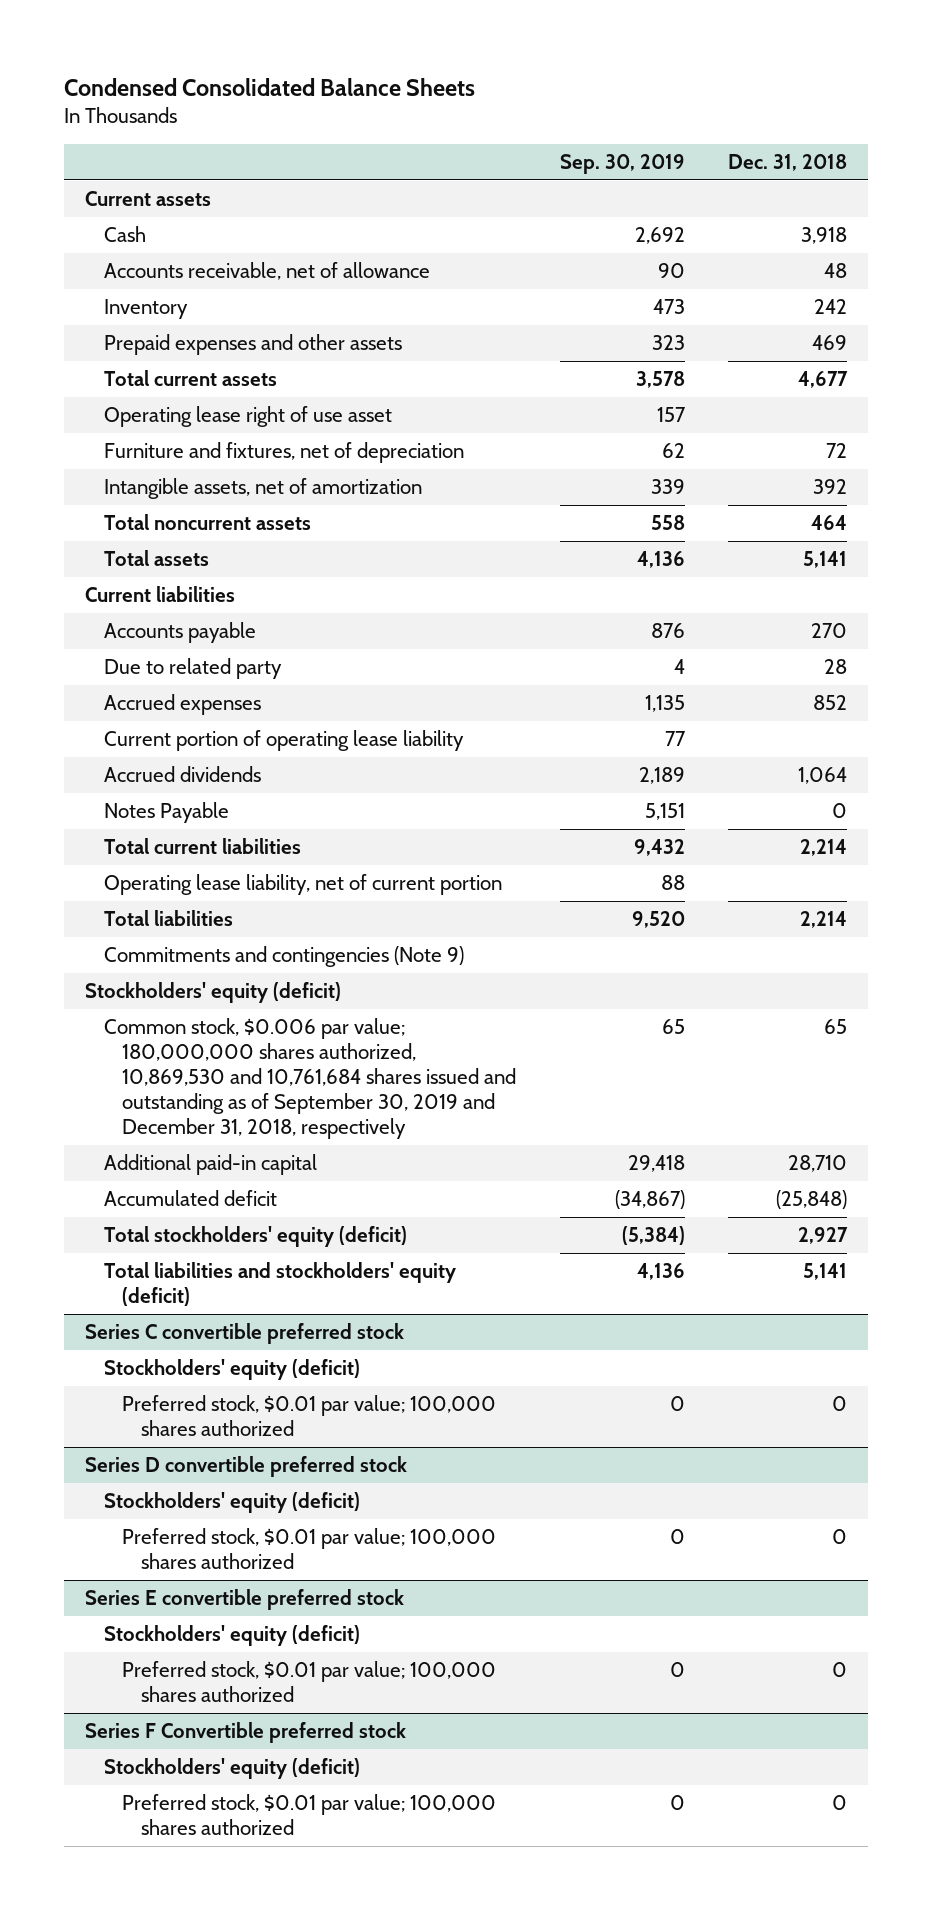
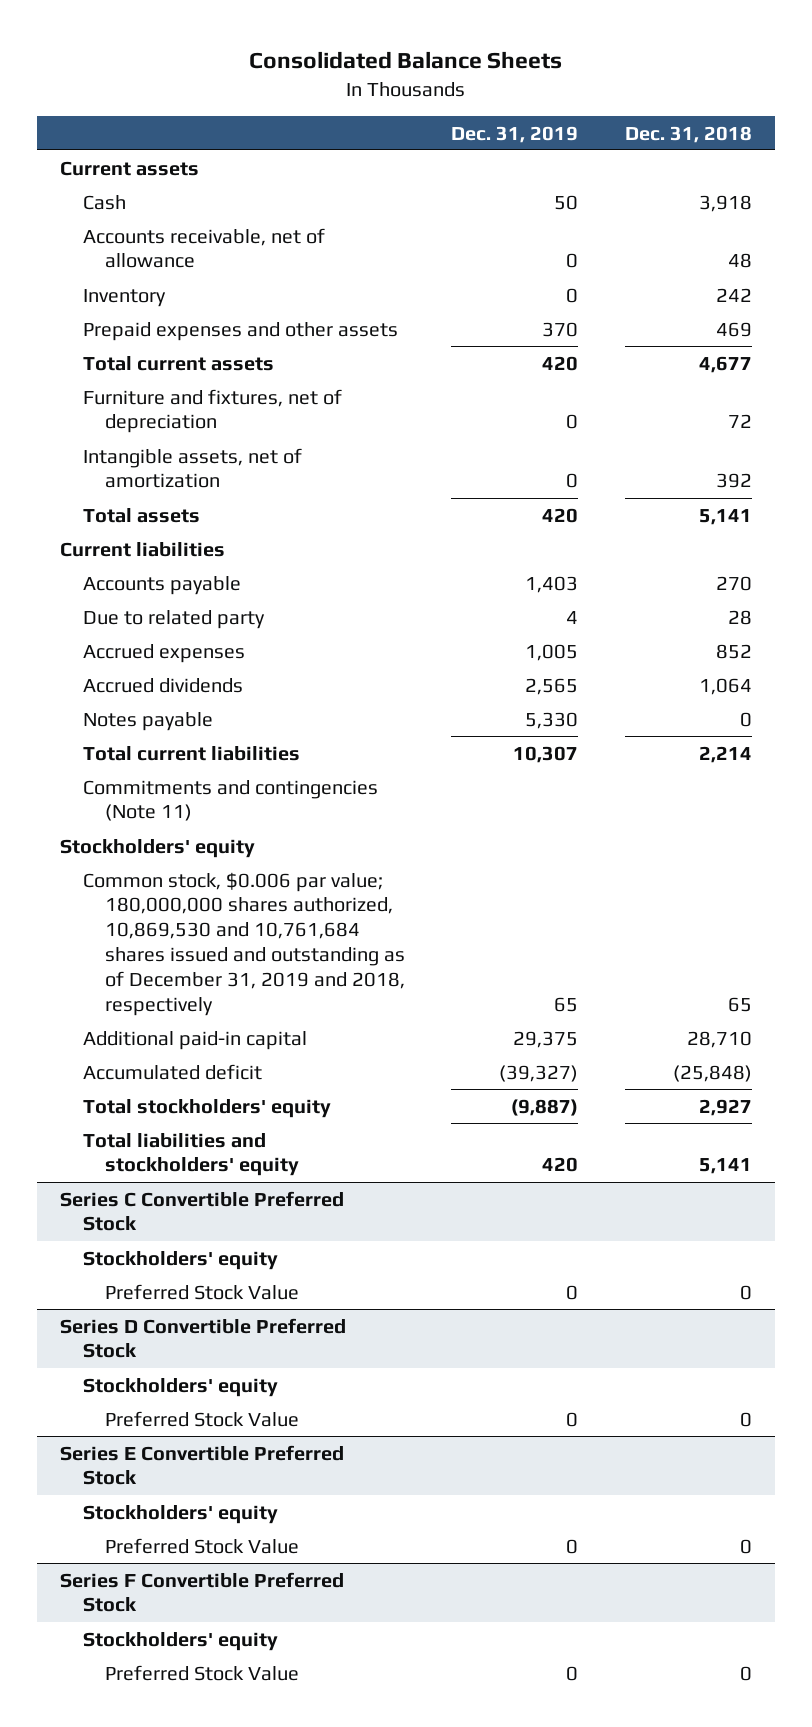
[63,77,475,96] Condensed Consolidated Balance Sheets -> [249,51,563,70] Consolidated Balance Sheets
[559,153,685,174] Sep. 30, 2019 -> none
none -> [451,125,579,143] Dec. 31, 2019
[103,406,392,428] Operating lease right of use asset -> none
[103,514,311,531] Total noncurrent assets -> none
[103,730,464,752] Current portion of operating lease liability -> none
[103,802,229,824] Notes Payable -> [82,711,213,731] Notes payable
[103,874,502,896] Operating lease liability, net of current portion -> none
[103,910,233,927] Total liabilities -> none
[103,946,464,968] Commitments and contingencies (Note 9) -> [82,779,378,822] Commitments and contingencies (Note 11)
[85,982,342,1004] Stockholders' equity (deficit) -> [60,838,256,858] Stockholders' equity
[103,1018,517,1140] Common stock, $0.006 par value; 180,000,000 shares authorized, 10,869,530 and 10,761,684 shares issued and outstanding as of September 30, 2019 and December 31, 2018, respectively -> [82,871,405,1016] Common stock, $0.006 par value; 180,000,000 shares authorized, 10,869,530 and 10,761,684 shares issued and outstanding as of December 31, 2019 and 2018, respectively
[103,1226,407,1248] Total stockholders' equity (deficit) -> [82,1098,331,1118] Total stockholders' equity
[103,1262,456,1307] Total liabilities and stockholders' equity (deficit) -> [82,1132,299,1177] Total liabilities and stockholders' equity
[85,1323,405,1345] Series C convertible preferred stock -> [60,1190,345,1232] Series C Convertible Preferred Stock
[103,1359,360,1381] Stockholders' equity (deficit) -> [82,1250,278,1270] Stockholders' equity
[122,1395,497,1437] Preferred stock, $0.01 par value; 100,000 shares authorized -> [104,1283,299,1300] Preferred Stock Value
[85,1456,408,1478] Series D convertible preferred stock -> [60,1317,347,1359] Series D Convertible Preferred Stock
[103,1492,360,1514] Stockholders' equity (deficit) -> [82,1377,278,1397] Stockholders' equity
[122,1528,497,1570] Preferred stock, $0.01 par value; 100,000 shares authorized -> [104,1410,299,1427] Preferred Stock Value
[85,1589,405,1611] Series E convertible preferred stock -> [60,1444,345,1486] Series E Convertible Preferred Stock
[103,1625,360,1647] Stockholders' equity (deficit) -> [82,1504,278,1524] Stockholders' equity
[122,1661,497,1703] Preferred stock, $0.01 par value; 100,000 shares authorized -> [104,1537,299,1554] Preferred Stock Value
[85,1722,407,1744] Series F Convertible preferred stock -> [60,1571,345,1613] Series F Convertible Preferred Stock
[103,1758,360,1780] Stockholders' equity (deficit) -> [82,1631,278,1651] Stockholders' equity
[122,1794,497,1836] Preferred stock, $0.01 par value; 100,000 shares authorized -> [104,1664,299,1681] Preferred Stock Value

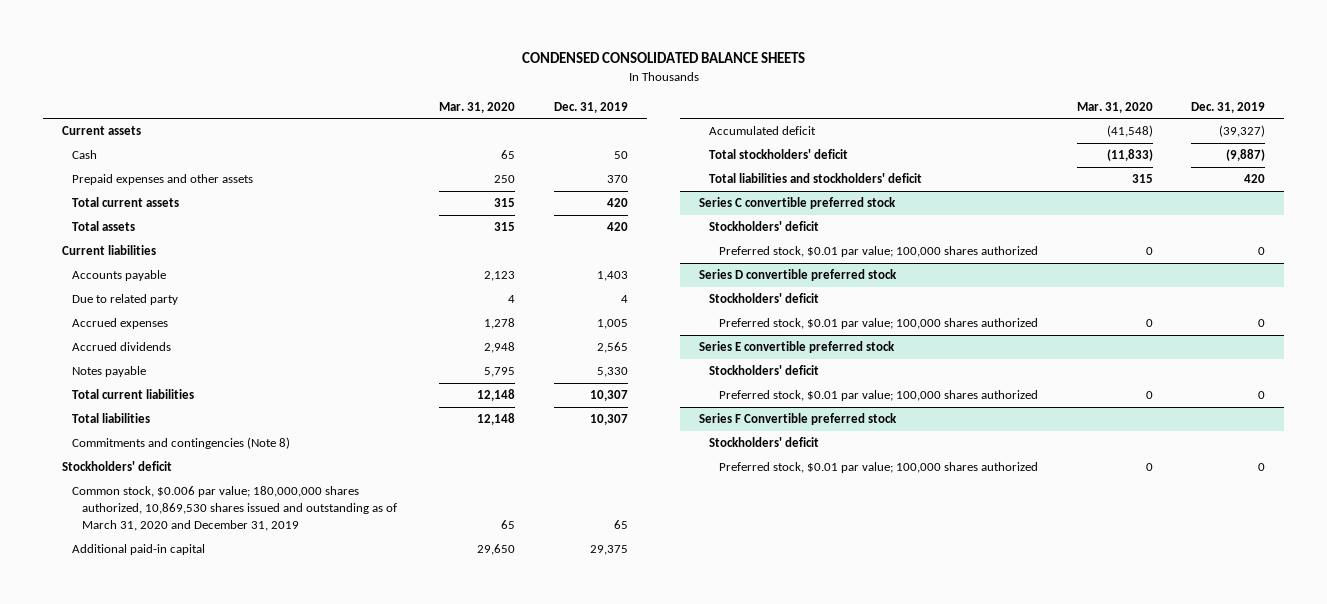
[249,51,563,70] Consolidated Balance Sheets -> [521,52,805,64] CONDENSED CONSOLIDATED BALANCE SHEETS
[624,125,752,143] Dec. 31, 2018 -> none
none -> [439,101,516,113] Mar. 31, 2020
[82,227,325,269] Accounts receivable, net of allowance -> none
[82,288,166,307] Inventory -> none
[82,388,342,434] Furniture and fixtures, net of depreciation -> none
[82,447,302,489] Intangible assets, net of amortization -> none
none -> [71,413,150,424] Total liabilities
[82,779,378,822] Commitments and contingencies (Note 11) -> [71,437,290,450] Commitments and contingencies (Note 8)
[60,838,256,858] Stockholders' equity -> [62,461,173,472] Stockholders' deficit
[82,871,405,1016] Common stock, $0.006 par value; 180,000,000 shares authorized, 10,869,530 and 10,761,684 shares issued and outstanding as of December 31, 2019 and 2018, respectively -> [71,486,397,531] Common stock, $0.006 par value; 180,000,000 shares authorized, 10,869,530 shares issued and outstanding as of March 31, 2020 and December 31, 2019
[82,1098,331,1118] Total stockholders' equity -> [709,149,849,160] Total stockholders' deficit
[82,1132,299,1177] Total liabilities and stockholders' equity -> [709,173,923,184] Total liabilities and stockholders' deficit
[60,1190,345,1232] Series C Convertible Preferred Stock -> [699,197,897,210] Series C convertible preferred stock
[82,1250,278,1270] Stockholders' equity -> [709,221,820,232] Stockholders' deficit
[104,1283,299,1300] Preferred Stock Value -> [719,246,1039,258] Preferred stock, $0.01 par value; 100,000 shares authorized
[60,1317,347,1359] Series D Convertible Preferred Stock -> [699,269,898,282] Series D convertible preferred stock
[82,1377,278,1397] Stockholders' equity -> [709,293,820,304] Stockholders' deficit
[104,1410,299,1427] Preferred Stock Value -> [719,318,1039,330] Preferred stock, $0.01 par value; 100,000 shares authorized
[60,1444,345,1486] Series E Convertible Preferred Stock -> [699,341,896,354] Series E convertible preferred stock
[82,1504,278,1524] Stockholders' equity -> [709,365,820,376] Stockholders' deficit
[104,1537,299,1554] Preferred Stock Value -> [719,390,1039,402] Preferred stock, $0.01 par value; 100,000 shares authorized
[60,1571,345,1613] Series F Convertible Preferred Stock -> [699,413,898,426] Series F Convertible preferred stock
[82,1631,278,1651] Stockholders' equity -> [709,437,820,448] Stockholders' deficit
[104,1664,299,1681] Preferred Stock Value -> [719,462,1039,474] Preferred stock, $0.01 par value; 100,000 shares authorized

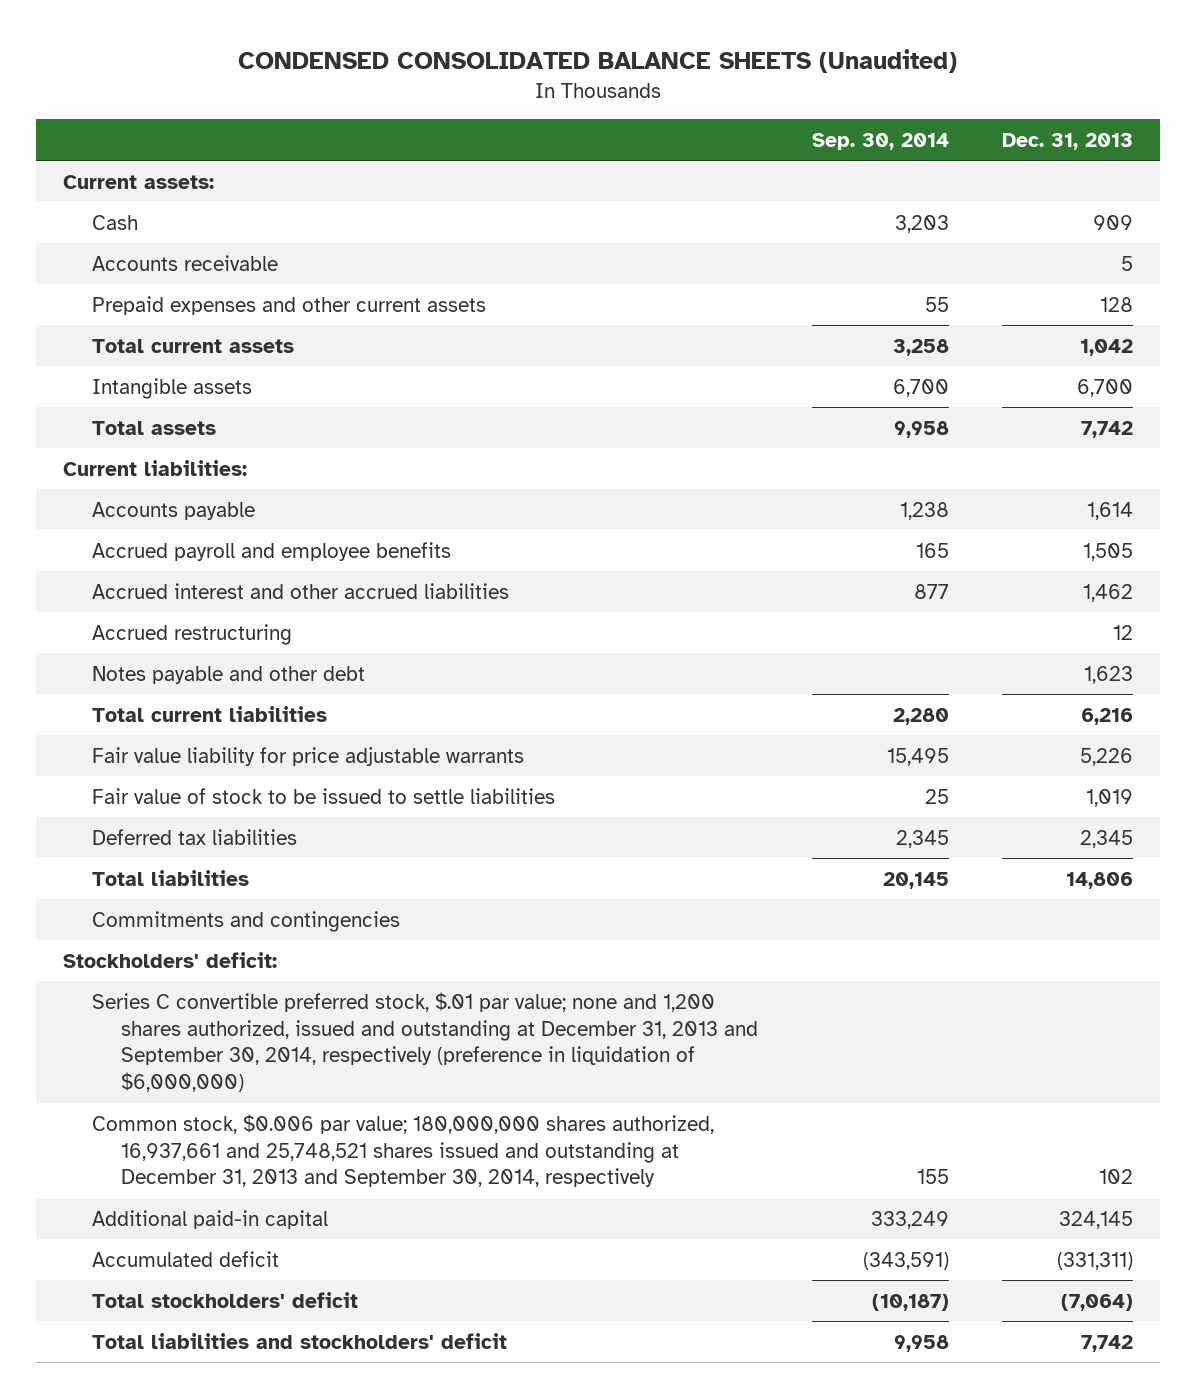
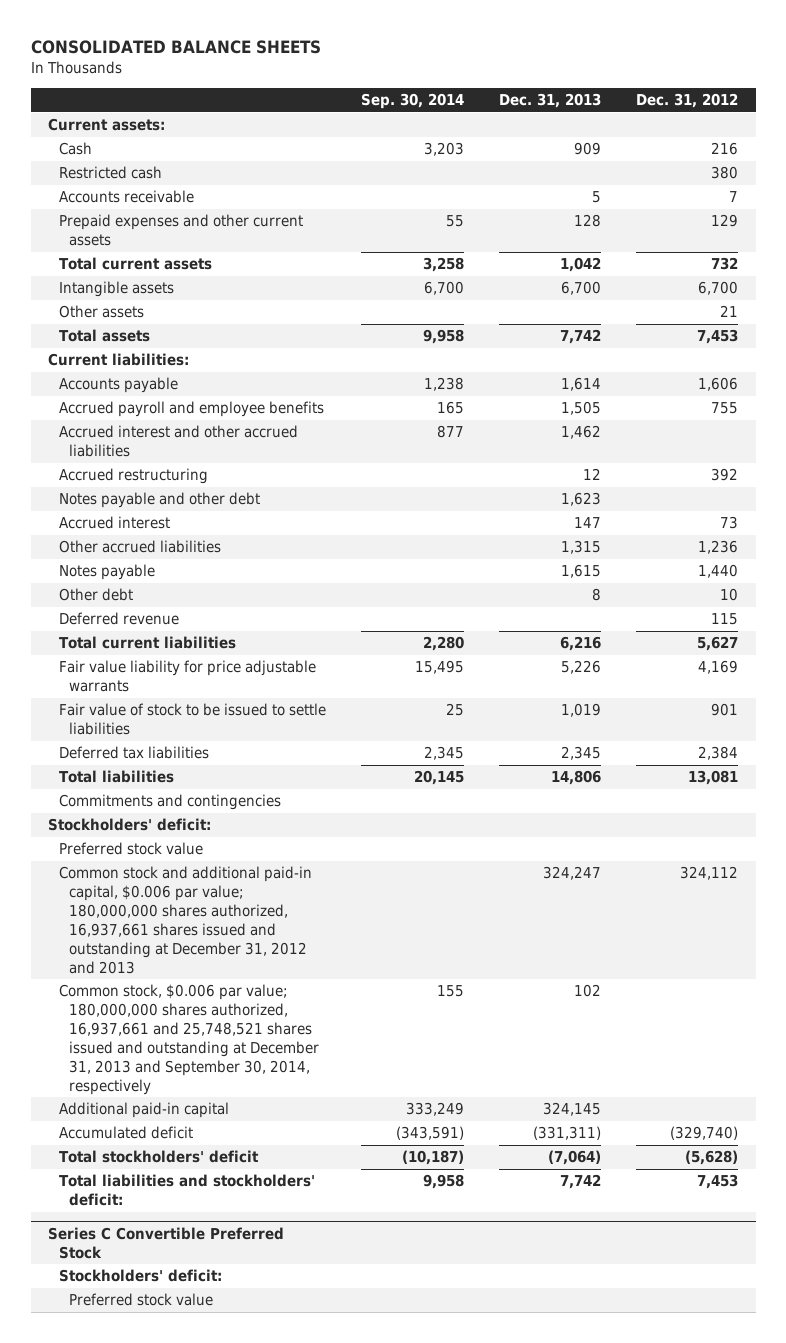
[237,48,957,73] CONDENSED CONSOLIDATED BALANCE SHEETS (Unaudited) -> [30,40,321,55] CONSOLIDATED BALANCE SHEETS
none -> [636,93,739,109] Dec. 31, 2012
none -> [58,166,162,180] Restricted cash
none -> [58,305,144,319] Other assets
none -> [58,516,170,530] Accrued interest
none -> [58,540,221,554] Other accrued liabilities
none -> [58,564,155,581] Notes payable
none -> [58,588,133,602] Other debt
none -> [58,612,179,626] Deferred revenue
[92,991,759,1093] Series C convertible preferred stock, $.01 par value; none and 1,200 shares authorized, issued and outstanding at December 31, 2013 and September 30, 2014, respectively (preference in liquidation of $6,000,000) -> [58,842,203,856] Preferred stock value
none -> [58,866,312,974] Common stock and additional paid-in capital, $0.006 par value; 180,000,000 shares authorized, 16,937,661 shares issued and outstanding at December 31, 2012 and 2013
[92,1332,508,1349] Total liabilities and stockholders' deficit -> [58,1174,315,1207] Total liabilities and stockholders' deficit:
none -> [48,1226,285,1259] Series C Convertible Preferred Stock
none -> [58,1269,222,1283] Stockholders' deficit:
none -> [69,1293,214,1307] Preferred stock value

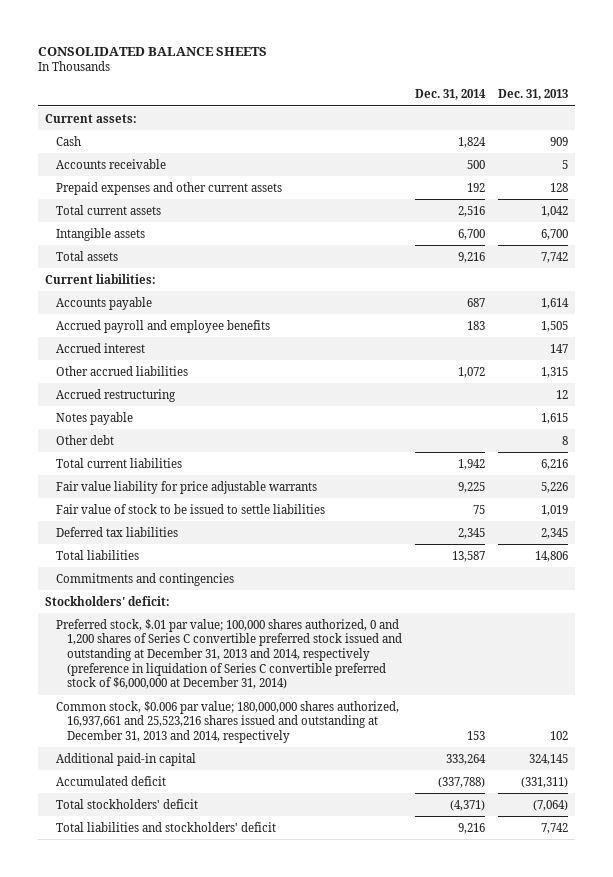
[360,93,464,110] Sep. 30, 2014 -> none
[636,93,739,109] Dec. 31, 2012 -> none
none -> [415,89,487,101] Dec. 31, 2014
[58,166,162,180] Restricted cash -> none
[58,305,144,319] Other assets -> none
[58,425,298,458] Accrued interest and other accrued liabilities -> none
[58,492,260,509] Notes payable and other debt -> none
[58,468,208,485] Accrued restructuring -> [55,388,176,402] Accrued restructuring
[58,612,179,626] Deferred revenue -> none
[58,984,320,1095] Common stock, $0.006 par value; 180,000,000 shares authorized, 16,937,661 and 25,748,521 shares issued and outstanding at December 31, 2013 and September 30, 2014, respectively -> none
[58,842,203,856] Preferred stock value -> [55,618,402,690] Preferred stock, $.01 par value; 100,000 shares authorized, 0 and 1,200 shares of Series C convertible preferred stock issued and outstanding at December 31, 2013 and 2014, respectively (preference in liquidation of Series C convertible preferred stock of $6,000,000 at December 31, 2014)
[58,866,312,974] Common stock and additional paid-in capital, $0.006 par value; 180,000,000 shares authorized, 16,937,661 shares issued and outstanding at December 31, 2012 and 2013 -> [55,700,399,743] Common stock, $0.006 par value; 180,000,000 shares authorized, 16,937,661 and 25,523,216 shares issued and outstanding at December 31, 2013 and 2014, respectively
[542,866,601,881] 324,247 -> [550,730,569,740] 102
[48,1226,285,1259] Series C Convertible Preferred Stock -> none
[58,1269,222,1283] Stockholders' deficit: -> none
[69,1293,214,1307] Preferred stock value -> none
[58,1174,315,1207] Total liabilities and stockholders' deficit: -> [55,821,276,832] Total liabilities and stockholders' deficit

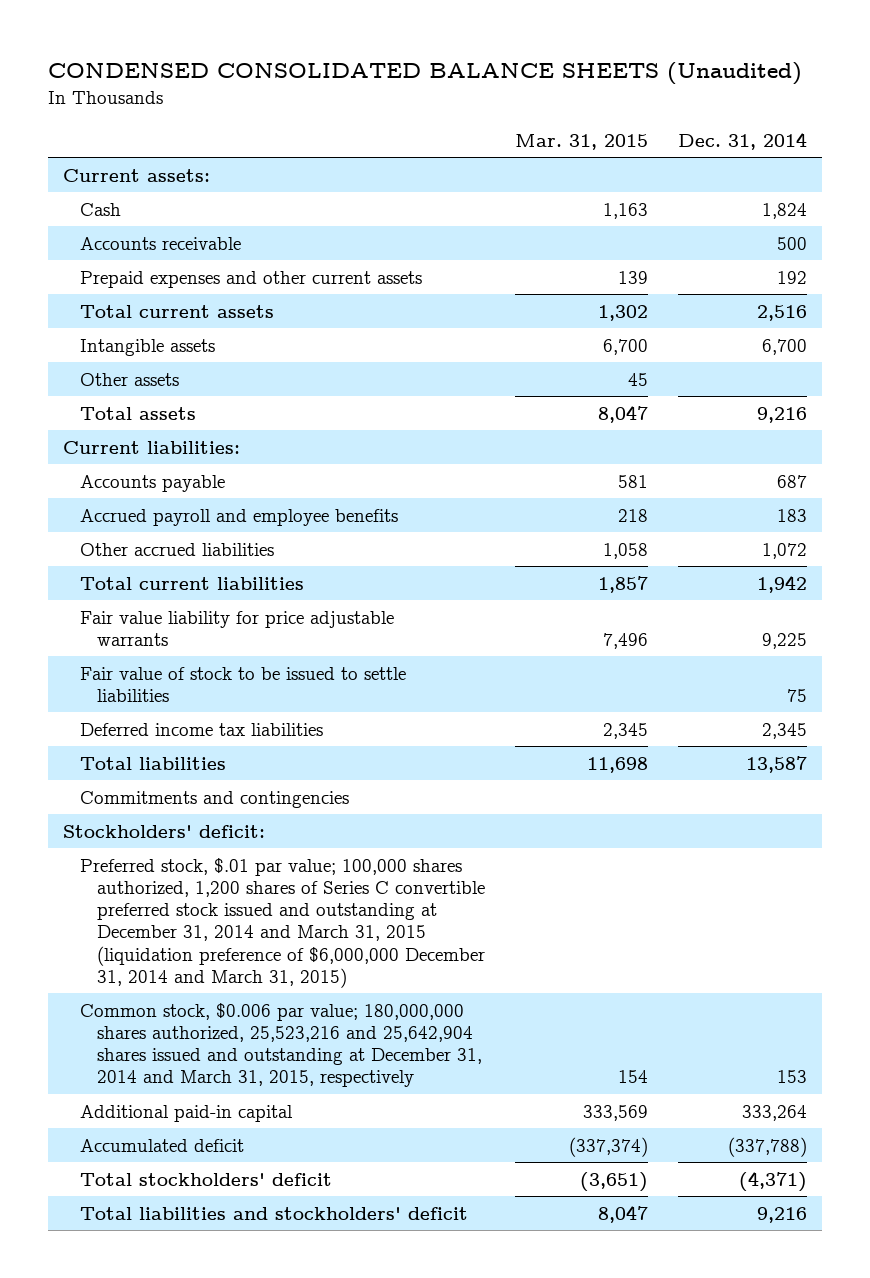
[38,46,268,56] CONSOLIDATED BALANCE SHEETS -> [48,62,803,86] CONDENSED CONSOLIDATED BALANCE SHEETS (Unaudited)
[498,89,569,101] Dec. 31, 2013 -> none
none -> [514,133,648,150] Mar. 31, 2015
none -> [80,372,180,386] Other assets
[55,342,145,353] Accrued interest -> none
[55,388,176,402] Accrued restructuring -> none
[55,411,133,425] Notes payable -> none
[55,434,114,445] Other debt -> none
[55,526,178,537] Deferred tax liabilities -> [80,722,324,736] Deferred income tax liabilities
[55,618,402,690] Preferred stock, $.01 par value; 100,000 shares authorized, 0 and 1,200 shares of Series C convertible preferred stock issued and outstanding at December 31, 2013 and 2014, respectively (preference in liquidation of Series C convertible preferred stock of $6,000,000 at December 31, 2014) -> [80,857,485,988] Preferred stock, $.01 par value; 100,000 shares authorized, 1,200 shares of Series C convertible preferred stock issued and outstanding at December 31, 2014 and March 31, 2015 (liquidation preference of $6,000,000 December 31, 2014 and March 31, 2015)
[55,700,399,743] Common stock, $0.006 par value; 180,000,000 shares authorized, 16,937,661 and 25,523,216 shares issued and outstanding at December 31, 2013 and 2014, respectively -> [80,1002,482,1088] Common stock, $0.006 par value; 180,000,000 shares authorized, 25,523,216 and 25,642,904 shares issued and outstanding at December 31, 2014 and March 31, 2015, respectively

